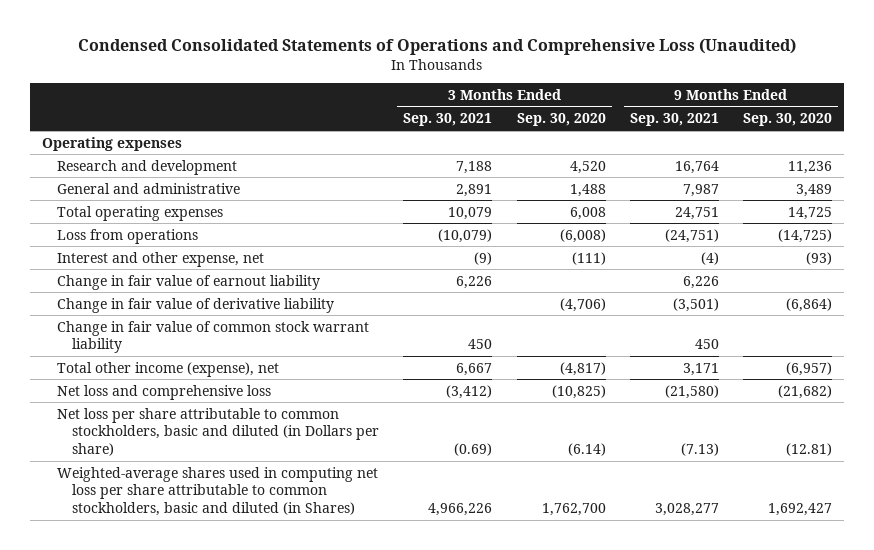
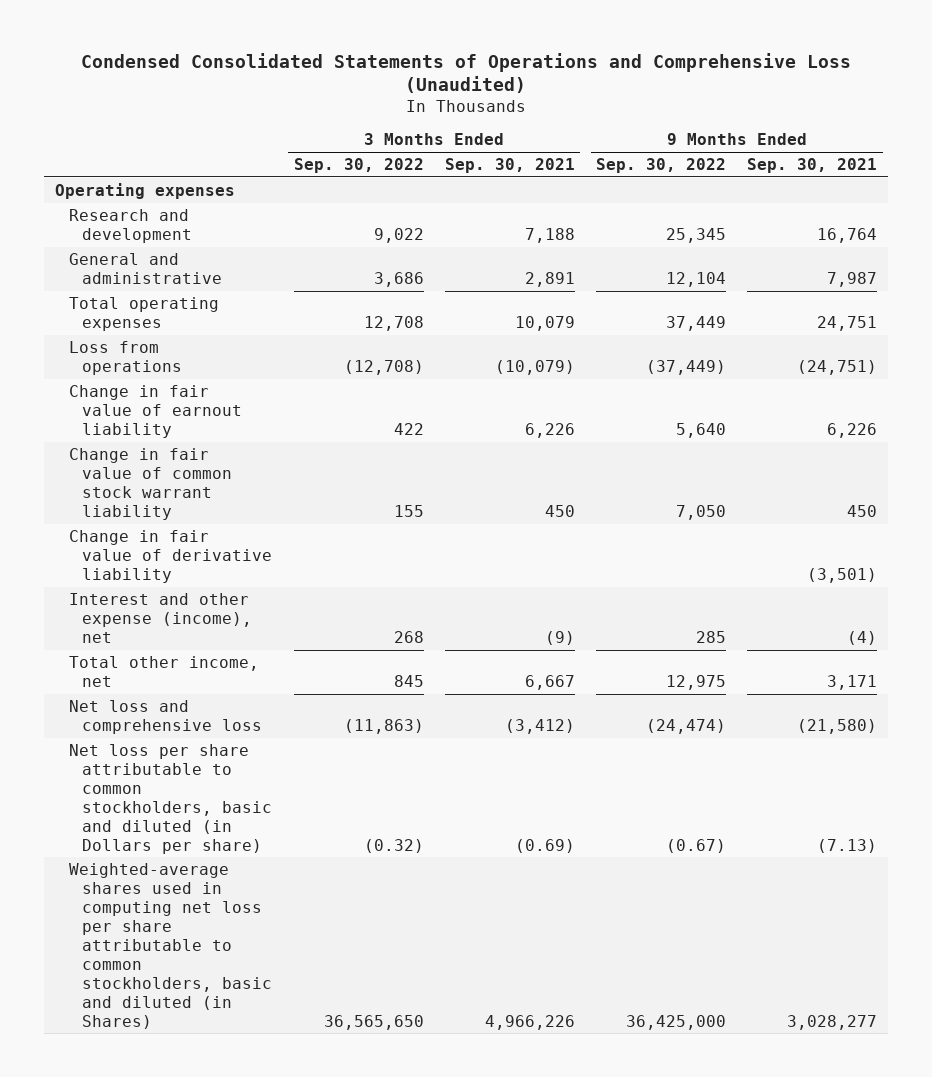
[516,113,606,127] Sep. 30, 2020 -> none
[743,113,833,127] Sep. 30, 2020 -> none
none -> [293,157,424,173] Sep. 30, 2022
none -> [596,157,727,173] Sep. 30, 2022
[56,251,264,267] Interest and other expense, net -> none
[56,297,334,313] Change in fair value of derivative liability -> [68,529,273,583] Change in fair value of derivative liability
none -> [68,592,253,643] Interest and other expense (income), net
[56,361,279,377] Total other income (expense), net -> [68,655,259,687] Total other income, net

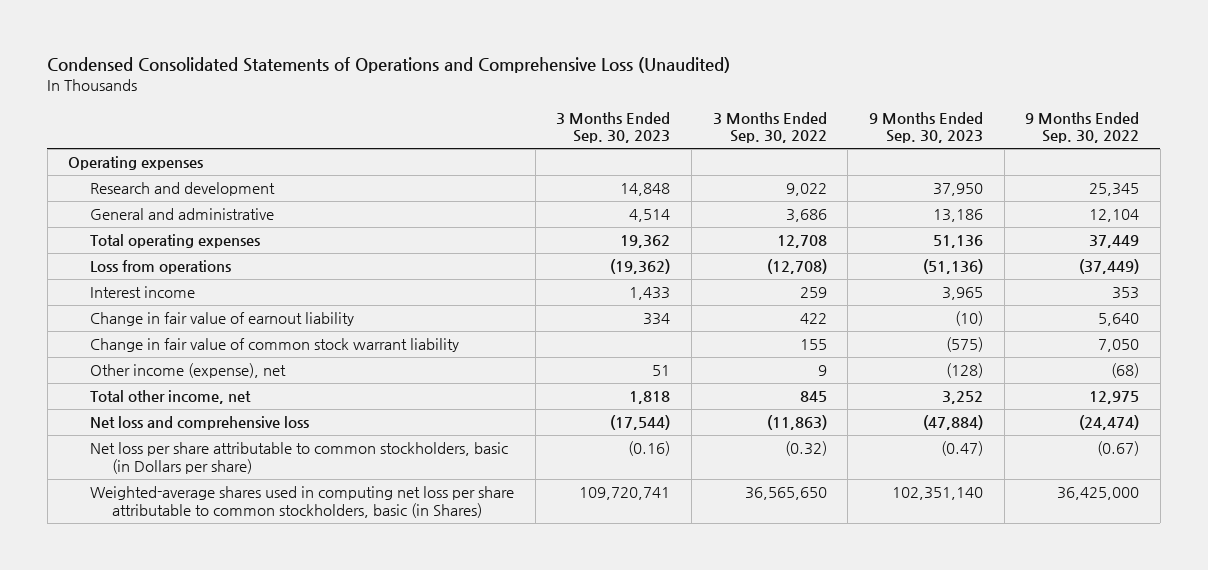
[444,157,575,173] Sep. 30, 2021 -> none
[747,157,878,173] Sep. 30, 2021 -> none
none -> [556,111,671,144] 3 Months Ended Sep. 30, 2023
none -> [869,111,984,144] 9 Months Ended Sep. 30, 2023
none -> [90,286,196,299] Interest income
[68,529,273,583] Change in fair value of derivative liability -> none
[68,592,253,643] Interest and other expense (income), net -> [90,363,287,379] Other income (expense), net
[393,630,424,643] 268 -> [817,365,827,377] 9
[696,630,727,643] 285 -> [1111,363,1140,379] (68)
[68,743,273,854] Net loss per share attributable to common stockholders, basic and diluted (in Dollars per share) -> [90,442,509,474] Net loss per share attributable to common stockholders, basic (in Dollars per share)
[68,862,273,1029] Weighted-average shares used in computing net loss per share attributable to common stockholders, basic and diluted (in Shares) -> [90,486,515,518] Weighted-average shares used in computing net loss per share attributable to common stockholders, basic (in Shares)

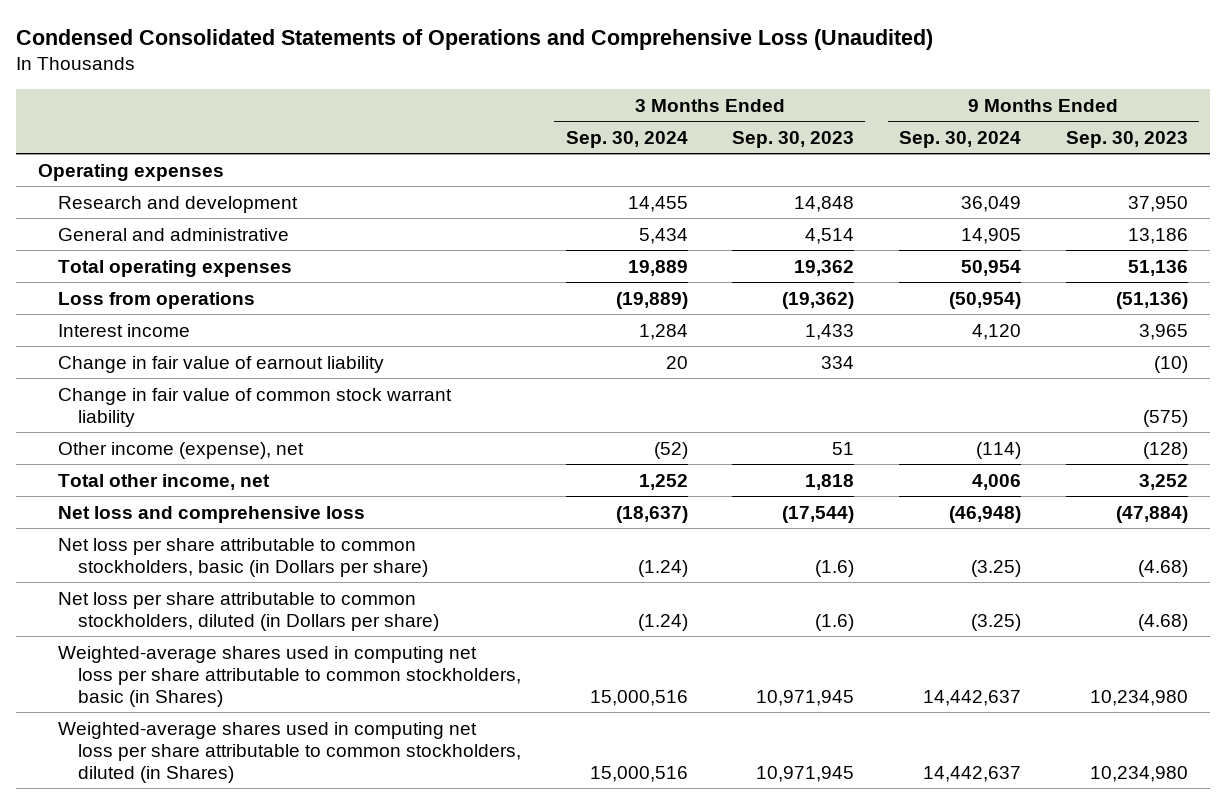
[712,111,827,144] 3 Months Ended Sep. 30, 2022 -> none
[1025,111,1140,144] 9 Months Ended Sep. 30, 2022 -> none
none -> [565,130,688,148] Sep. 30, 2024
none -> [898,130,1021,148] Sep. 30, 2024
[628,441,671,457] (0.16) -> [815,559,855,577] (1.6)
[941,441,984,457] (0.47) -> [1137,559,1188,577] (4.68)
none -> [58,591,439,631] Net loss per share attributable to common stockholders, diluted (in Dollars per share)
[579,487,671,501] 109,720,741 -> [756,689,855,706] 10,971,945
[892,487,984,501] 102,351,140 -> [1089,689,1188,706] 10,234,980
none -> [58,721,521,783] Weighted-average shares used in computing net loss per share attributable to common stockholders, diluted (in Shares)

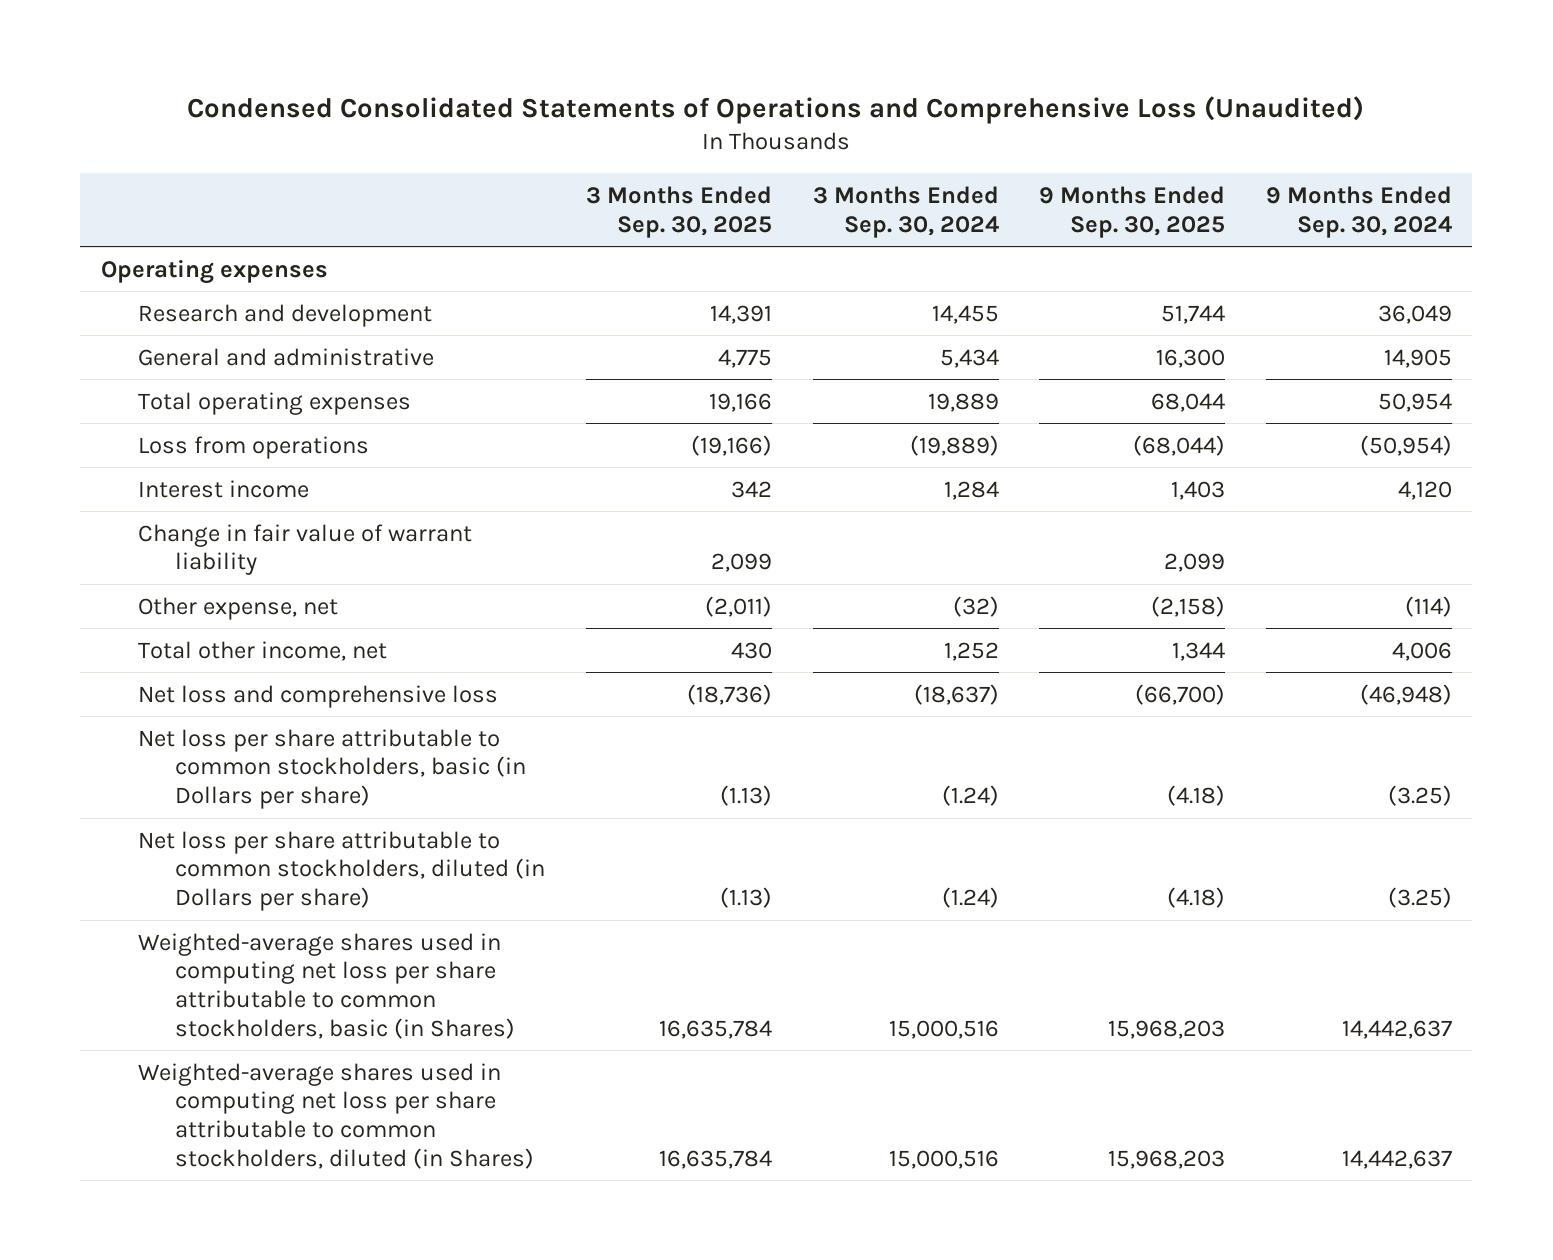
[732,130,855,148] Sep. 30, 2023 -> none
[1065,130,1188,148] Sep. 30, 2023 -> none
none -> [585,185,772,238] 3 Months Ended Sep. 30, 2025
none -> [1039,185,1226,238] 9 Months Ended Sep. 30, 2025
[58,355,385,373] Change in fair value of earnout liability -> none
[58,387,453,427] Change in fair value of common stock warrant liability -> [138,523,473,576] Change in fair value of warrant liability
[58,441,305,459] Other income (expense), net -> [138,596,339,620] Other expense, net
[653,441,688,459] (52) -> [952,595,999,617] (32)

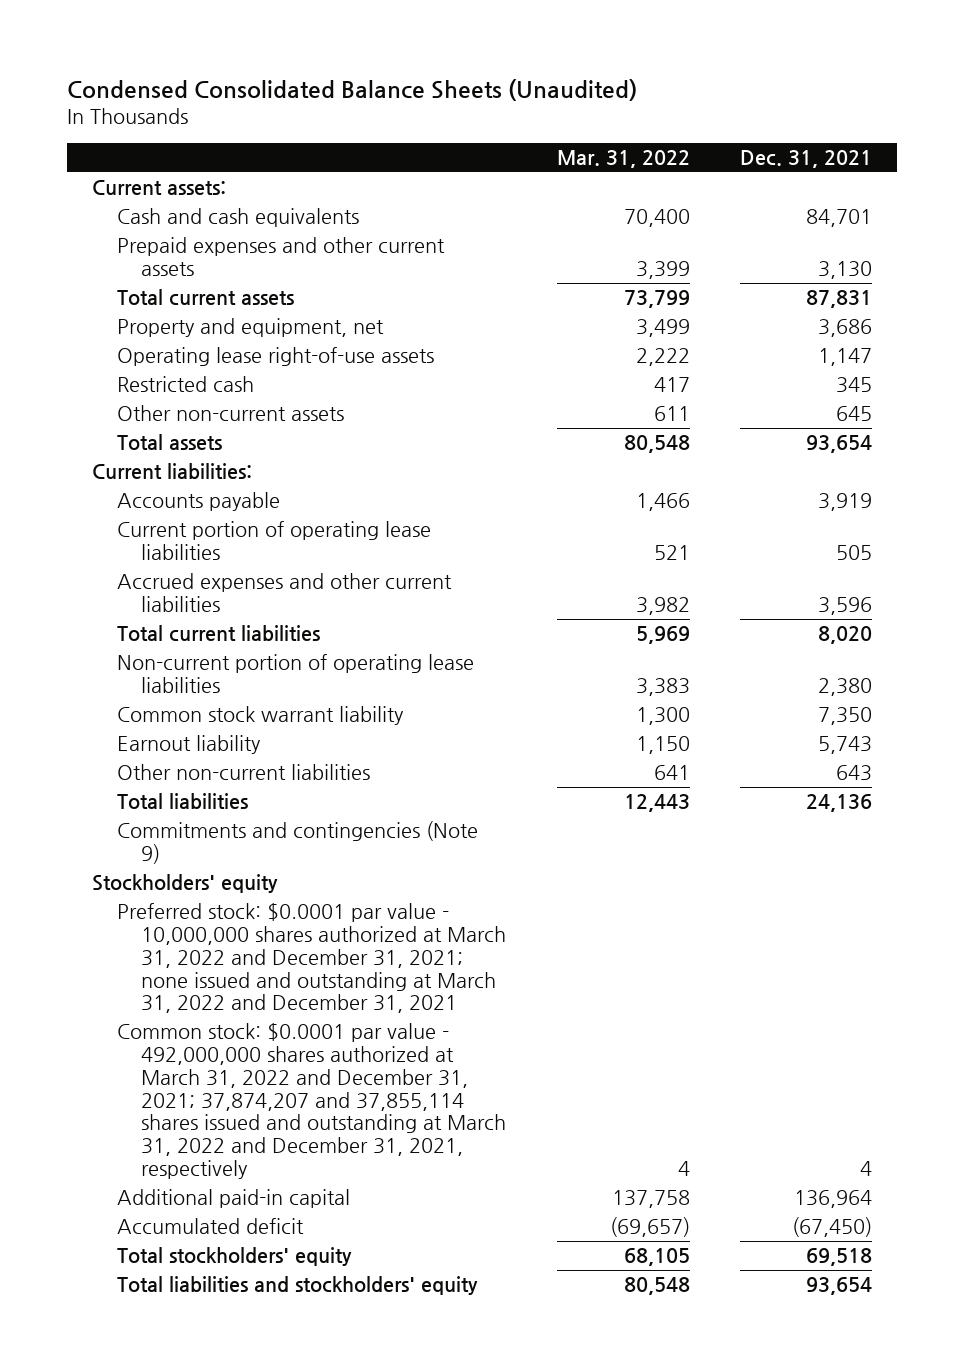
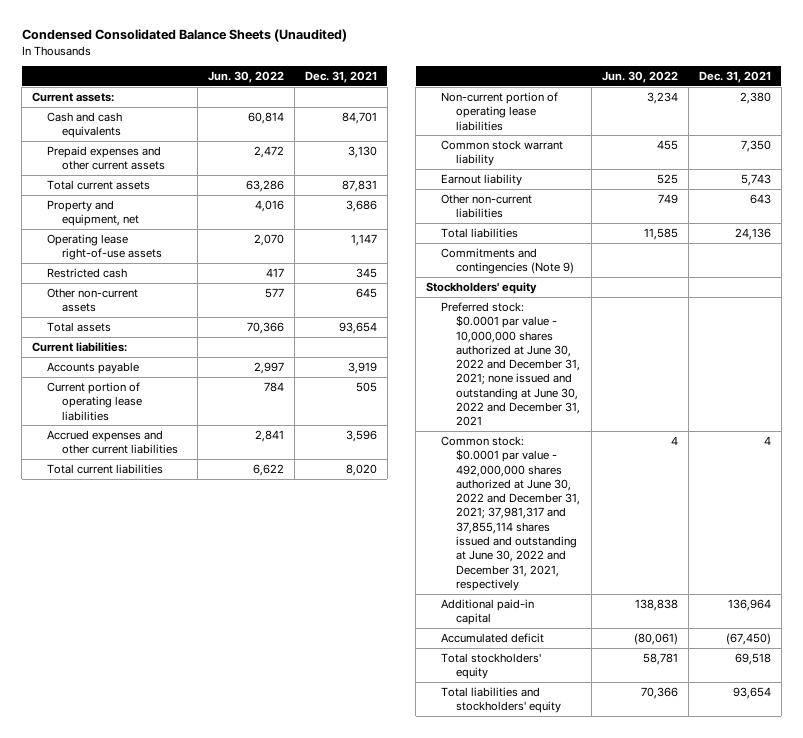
[556,150,690,169] Mar. 31, 2022 -> none
none -> [207,70,284,83] Jun. 30, 2022
[116,903,507,1014] Preferred stock: $0.0001 par value - 10,000,000 shares authorized at March 31, 2022 and December 31, 2021; none issued and outstanding at March 31, 2022 and December 31, 2021 -> [441,301,581,427] Preferred stock: $0.0001 par value - 10,000,000 shares authorized at June 30, 2022 and December 31, 2021; none issued and outstanding at June 30, 2022 and December 31, 2021
[116,1023,507,1179] Common stock: $0.0001 par value - 492,000,000 shares authorized at March 31, 2022 and December 31, 2021; 37,874,207 and 37,855,114 shares issued and outstanding at March 31, 2022 and December 31, 2021, respectively -> [441,435,581,591] Common stock: $0.0001 par value - 492,000,000 shares authorized at June 30, 2022 and December 31, 2021; 37,981,317 and 37,855,114 shares issued and outstanding at June 30, 2022 and December 31, 2021, respectively

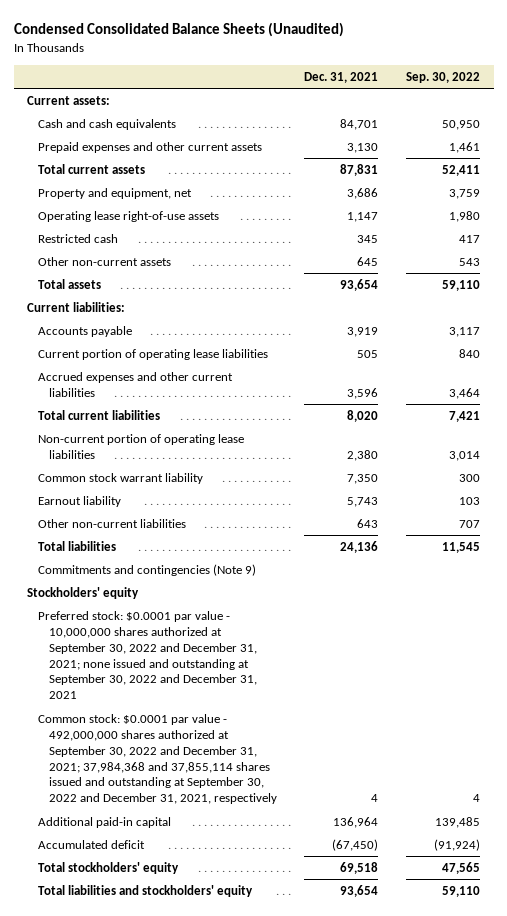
[207,70,284,83] Jun. 30, 2022 -> none
none -> [405,72,480,84] Sep. 30, 2022
[441,301,581,427] Preferred stock: $0.0001 par value - 10,000,000 shares authorized at June 30, 2022 and December 31, 2021; none issued and outstanding at June 30, 2022 and December 31, 2021 -> [38,610,257,700] Preferred stock: $0.0001 par value - 10,000,000 shares authorized at September 30, 2022 and December 31, 2021; none issued and outstanding at September 30, 2022 and December 31, 2021
[441,435,581,591] Common stock: $0.0001 par value - 492,000,000 shares authorized at June 30, 2022 and December 31, 2021; 37,981,317 and 37,855,114 shares issued and outstanding at June 30, 2022 and December 31, 2021, respectively -> [38,713,277,805] Common stock: $0.0001 par value - 492,000,000 shares authorized at September 30, 2022 and December 31, 2021; 37,984,368 and 37,855,114 shares issued and outstanding at September 30, 2022 and December 31, 2021, respectively

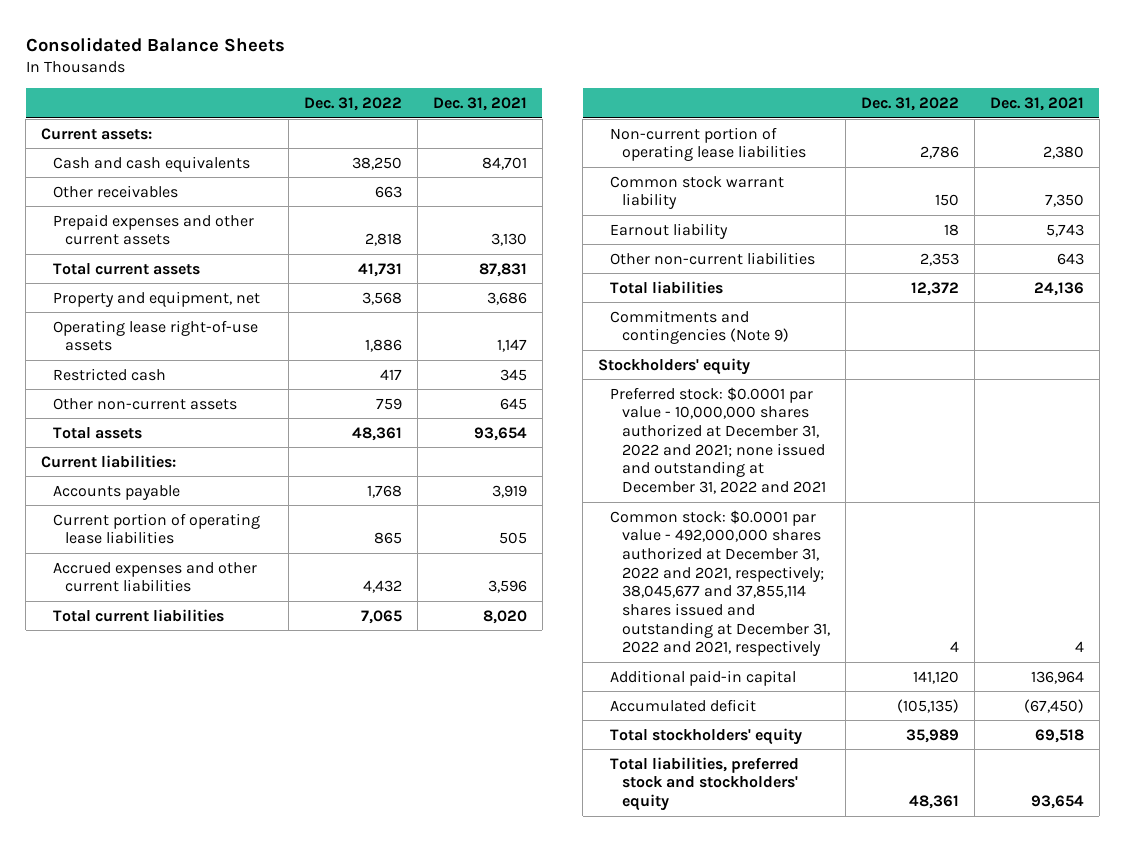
[13,22,344,38] Condensed Consolidated Balance Sheets (Unaudited) -> [25,36,285,52] Consolidated Balance Sheets
[405,72,480,84] Sep. 30, 2022 -> none
none -> [303,97,402,112] Dec. 31, 2022
none -> [53,184,179,198] Other receivables
[38,610,257,700] Preferred stock: $0.0001 par value - 10,000,000 shares authorized at September 30, 2022 and December 31, 2021; none issued and outstanding at September 30, 2022 and December 31, 2021 -> [609,386,826,495] Preferred stock: $0.0001 par value - 10,000,000 shares authorized at December 31, 2022 and 2021; none issued and outstanding at December 31, 2022 and 2021
[38,713,277,805] Common stock: $0.0001 par value - 492,000,000 shares authorized at September 30, 2022 and December 31, 2021; 37,984,368 and 37,855,114 shares issued and outstanding at September 30, 2022 and December 31, 2021, respectively -> [609,509,830,657] Common stock: $0.0001 par value - 492,000,000 shares authorized at December 31, 2022 and 2021, respectively; 38,045,677 and 37,855,114 shares issued and outstanding at December 31, 2022 and 2021, respectively
[38,884,254,897] Total liabilities and stockholders' equity -> [609,756,799,812] Total liabilities, preferred stock and stockholders' equity

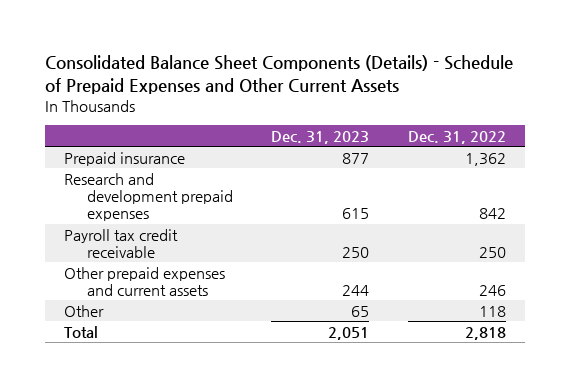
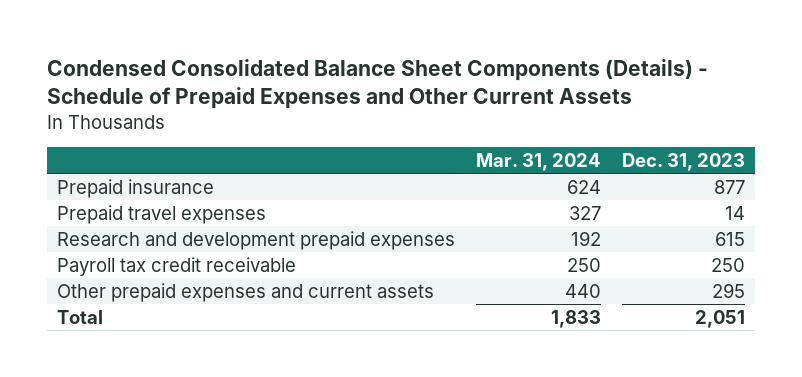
[45,55,514,94] Consolidated Balance Sheet Components (Details) - Schedule of Prepaid Expenses and Other Current Assets -> [47,58,709,110] Condensed Consolidated Balance Sheet Components (Details) - Schedule of Prepaid Expenses and Other Current Assets
[407,130,506,144] Dec. 31, 2022 -> none
none -> [476,152,602,171] Mar. 31, 2024
none -> [57,204,267,224] Prepaid travel expenses
[64,304,105,317] Other -> none
[342,285,370,297] 244 -> [711,282,745,298] 295

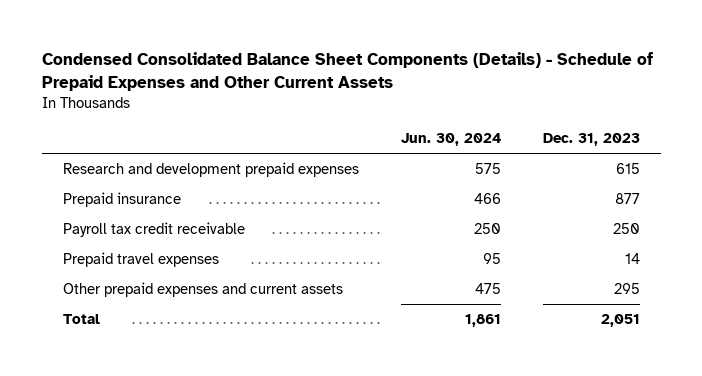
[476,152,602,171] Mar. 31, 2024 -> none
none -> [400,132,501,146] Jun. 30, 2024
[57,178,215,198] Prepaid insurance -> [62,192,181,208] Prepaid insurance
[57,204,267,224] Prepaid travel expenses -> [62,252,219,268] Prepaid travel expenses

